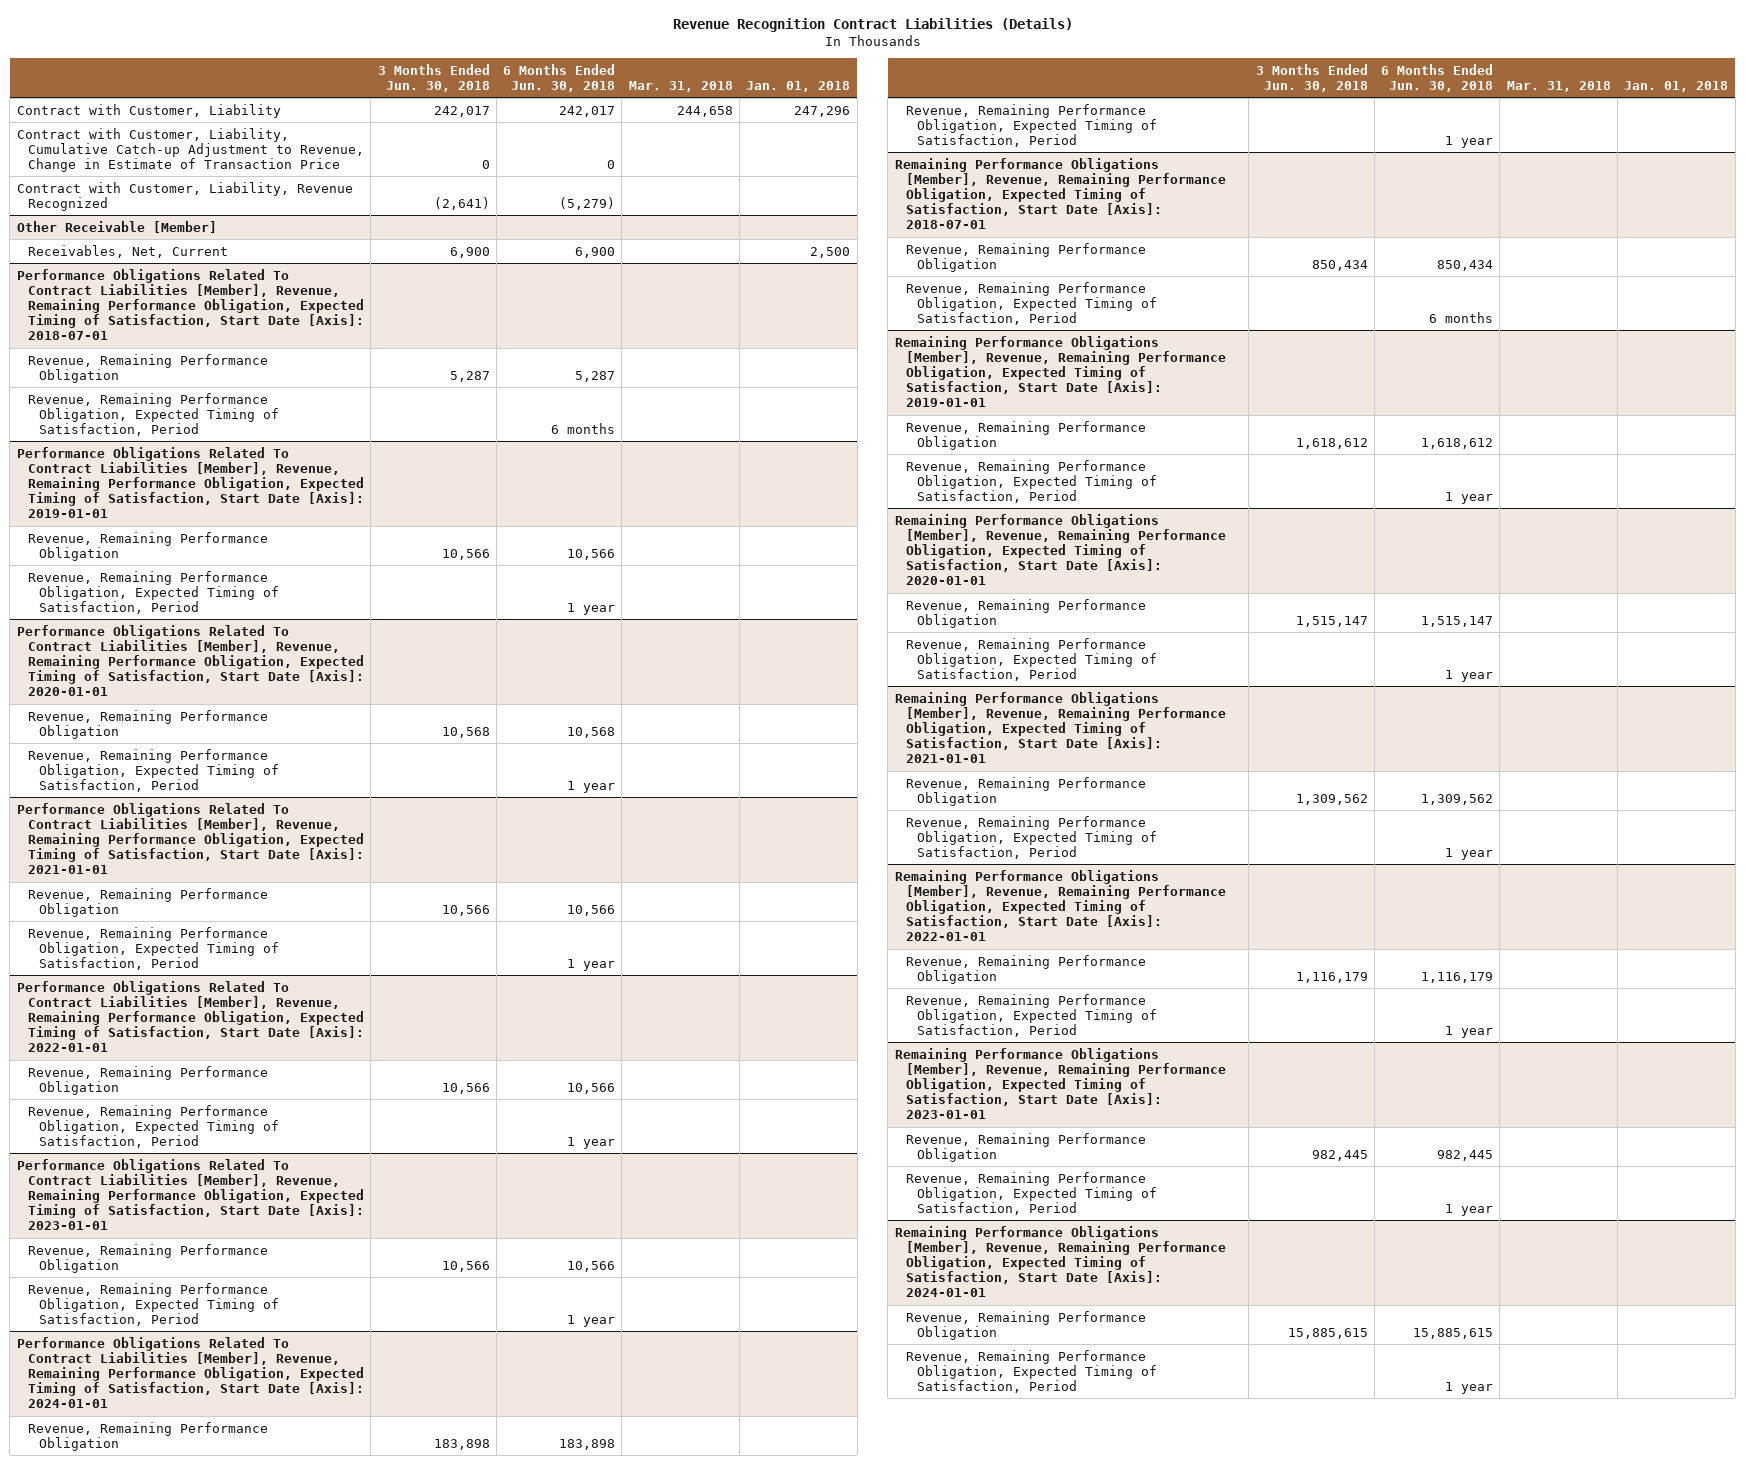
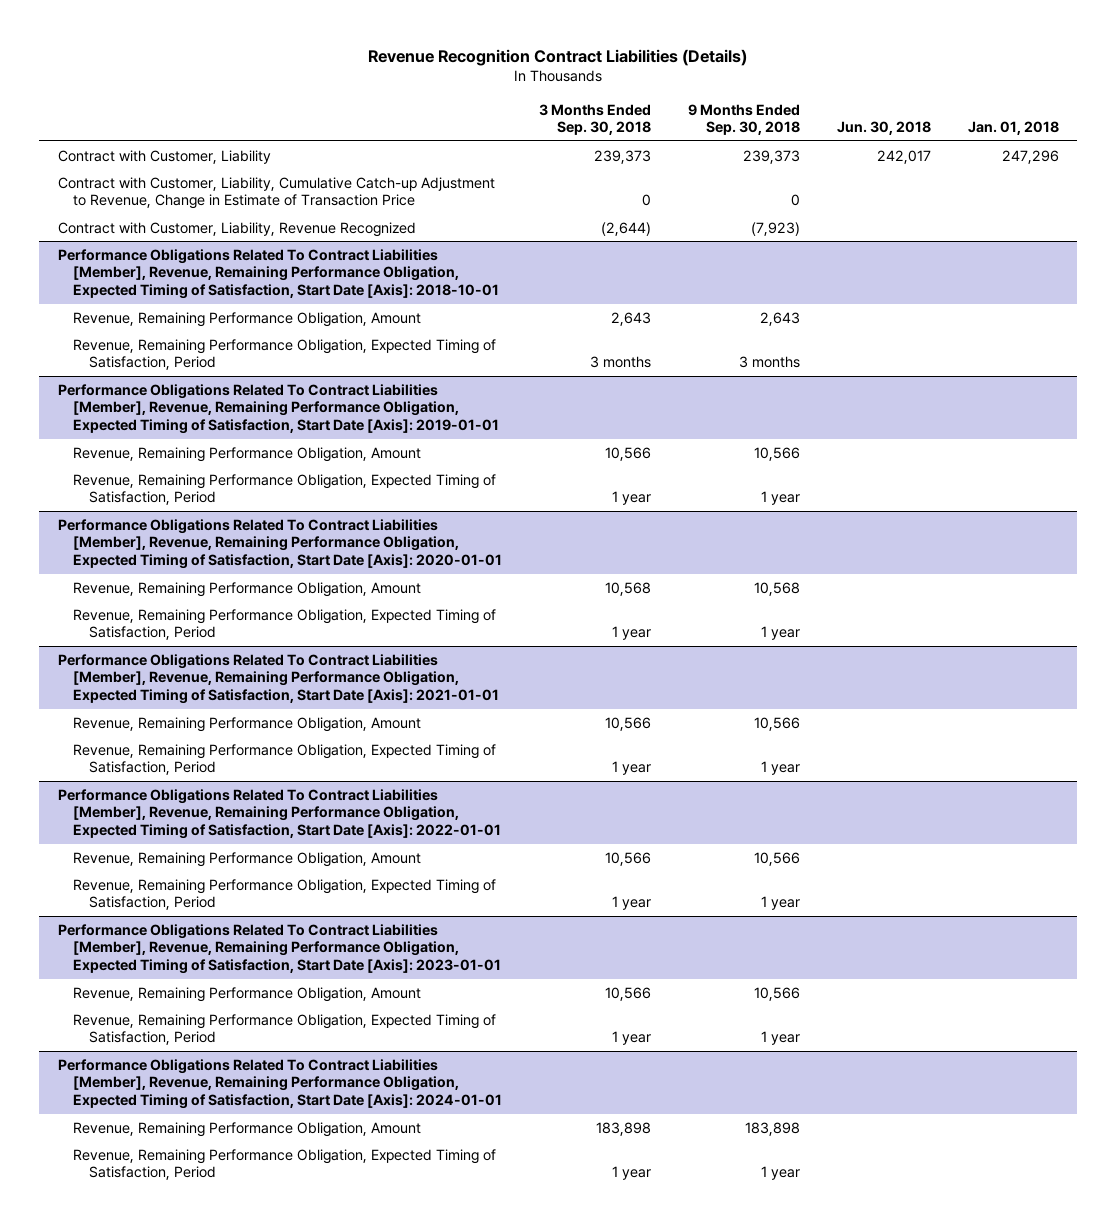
[377,63,490,92] 3 Months Ended Jun. 30, 2018 -> none
[503,63,616,92] 6 Months Ended Jun. 30, 2018 -> none
[628,80,733,92] Mar. 31, 2018 -> none
none -> [539,103,652,136] 3 Months Ended Sep. 30, 2018
none -> [687,103,800,136] 9 Months Ended Sep. 30, 2018
none -> [836,121,931,136] Jun. 30, 2018
[16,220,217,233] Other Receivable [Member] -> none
[28,244,229,258] Receivables, Net, Current -> none
[16,268,365,340] Performance Obligations Related To Contract Liabilities [Member], Revenue, Remaining Performance Obligation, Expected Timing of Satisfaction, Start Date [Axis]: 2018-07-01 -> [57,248,500,300] Performance Obligations Related To Contract Liabilities [Member], Revenue, Remaining Performance Obligation, Expected Timing of Satisfaction, Start Date [Axis]: 2018-10-01
[28,353,269,383] Revenue, Remaining Performance Obligation -> [73,311,422,327] Revenue, Remaining Performance Obligation, Amount
[28,531,269,561] Revenue, Remaining Performance Obligation -> [73,446,422,462] Revenue, Remaining Performance Obligation, Amount
[28,709,269,739] Revenue, Remaining Performance Obligation -> [73,581,422,597] Revenue, Remaining Performance Obligation, Amount
[28,887,269,917] Revenue, Remaining Performance Obligation -> [73,716,422,732] Revenue, Remaining Performance Obligation, Amount
[28,1065,269,1095] Revenue, Remaining Performance Obligation -> [73,851,422,867] Revenue, Remaining Performance Obligation, Amount
[28,1243,269,1273] Revenue, Remaining Performance Obligation -> [73,986,422,1002] Revenue, Remaining Performance Obligation, Amount
[28,1421,269,1451] Revenue, Remaining Performance Obligation -> [73,1121,422,1137] Revenue, Remaining Performance Obligation, Amount
[894,157,1227,229] Remaining Performance Obligations [Member], Revenue, Remaining Performance Obligation, Expected Timing of Satisfaction, Start Date [Axis]: 2018-07-01 -> none
[906,242,1147,272] Revenue, Remaining Performance Obligation -> none
[906,281,1158,325] Revenue, Remaining Performance Obligation, Expected Timing of Satisfaction, Period -> none
[894,335,1227,407] Remaining Performance Obligations [Member], Revenue, Remaining Performance Obligation, Expected Timing of Satisfaction, Start Date [Axis]: 2019-01-01 -> none
[906,420,1147,450] Revenue, Remaining Performance Obligation -> none
[906,459,1158,503] Revenue, Remaining Performance Obligation, Expected Timing of Satisfaction, Period -> none
[894,513,1227,585] Remaining Performance Obligations [Member], Revenue, Remaining Performance Obligation, Expected Timing of Satisfaction, Start Date [Axis]: 2020-01-01 -> none
[906,598,1147,628] Revenue, Remaining Performance Obligation -> none
[906,637,1158,681] Revenue, Remaining Performance Obligation, Expected Timing of Satisfaction, Period -> none
[894,691,1227,763] Remaining Performance Obligations [Member], Revenue, Remaining Performance Obligation, Expected Timing of Satisfaction, Start Date [Axis]: 2021-01-01 -> none
[906,776,1147,806] Revenue, Remaining Performance Obligation -> none
[906,815,1158,859] Revenue, Remaining Performance Obligation, Expected Timing of Satisfaction, Period -> none
[894,869,1227,941] Remaining Performance Obligations [Member], Revenue, Remaining Performance Obligation, Expected Timing of Satisfaction, Start Date [Axis]: 2022-01-01 -> none
[906,954,1147,984] Revenue, Remaining Performance Obligation -> none
[906,993,1158,1037] Revenue, Remaining Performance Obligation, Expected Timing of Satisfaction, Period -> none
[894,1047,1227,1119] Remaining Performance Obligations [Member], Revenue, Remaining Performance Obligation, Expected Timing of Satisfaction, Start Date [Axis]: 2023-01-01 -> none
[906,1132,1147,1162] Revenue, Remaining Performance Obligation -> none
[906,1171,1158,1215] Revenue, Remaining Performance Obligation, Expected Timing of Satisfaction, Period -> none
[894,1225,1227,1297] Remaining Performance Obligations [Member], Revenue, Remaining Performance Obligation, Expected Timing of Satisfaction, Start Date [Axis]: 2024-01-01 -> none
[906,1310,1147,1340] Revenue, Remaining Performance Obligation -> none
[906,1349,1158,1393] Revenue, Remaining Performance Obligation, Expected Timing of Satisfaction, Period -> none

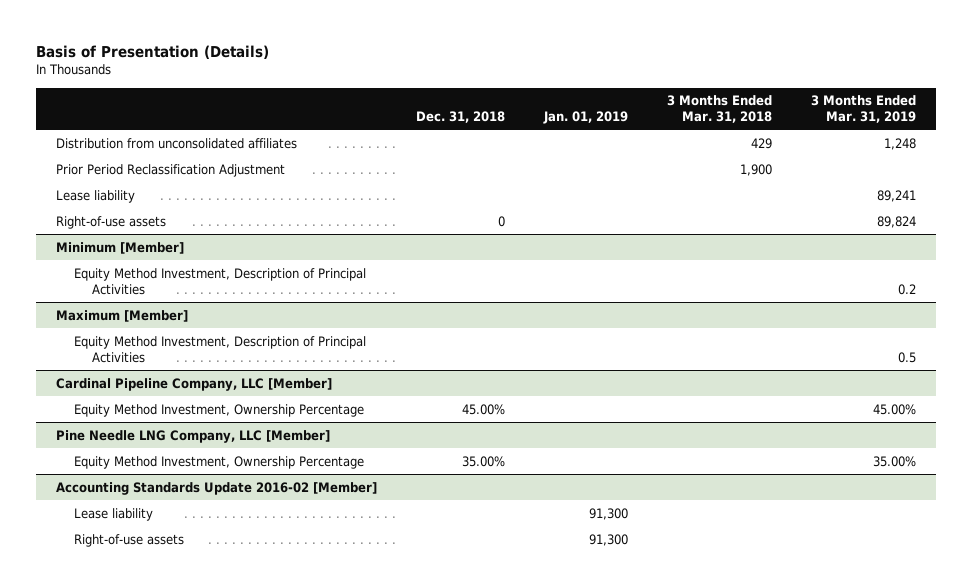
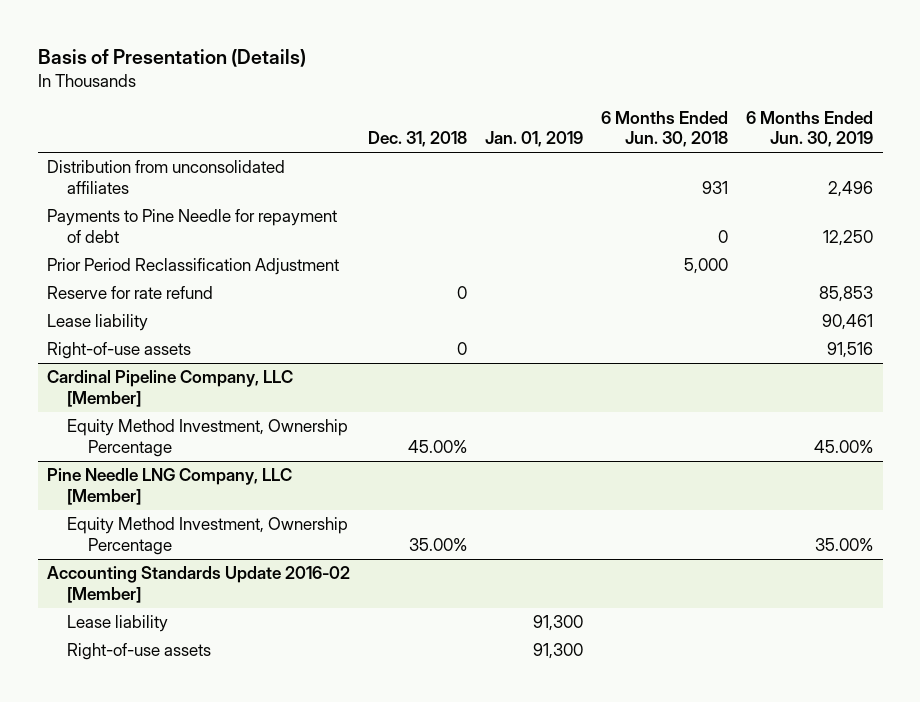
[667,95,773,124] 3 Months Ended Mar. 31, 2018 -> none
[811,95,917,124] 3 Months Ended Mar. 31, 2019 -> none
none -> [601,110,729,148] 6 Months Ended Jun. 30, 2018
none -> [746,110,874,148] 6 Months Ended Jun. 30, 2019
none -> [46,209,337,243] Payments to Pine Needle for repayment of debt
none -> [46,286,213,300] Reserve for rate refund
[55,241,184,254] Minimum [Member] -> none
[73,267,366,295] Equity Method Investment, Description of Principal Activities -> none
[55,309,188,322] Maximum [Member] -> none
[73,335,366,363] Equity Method Investment, Description of Principal Activities -> none

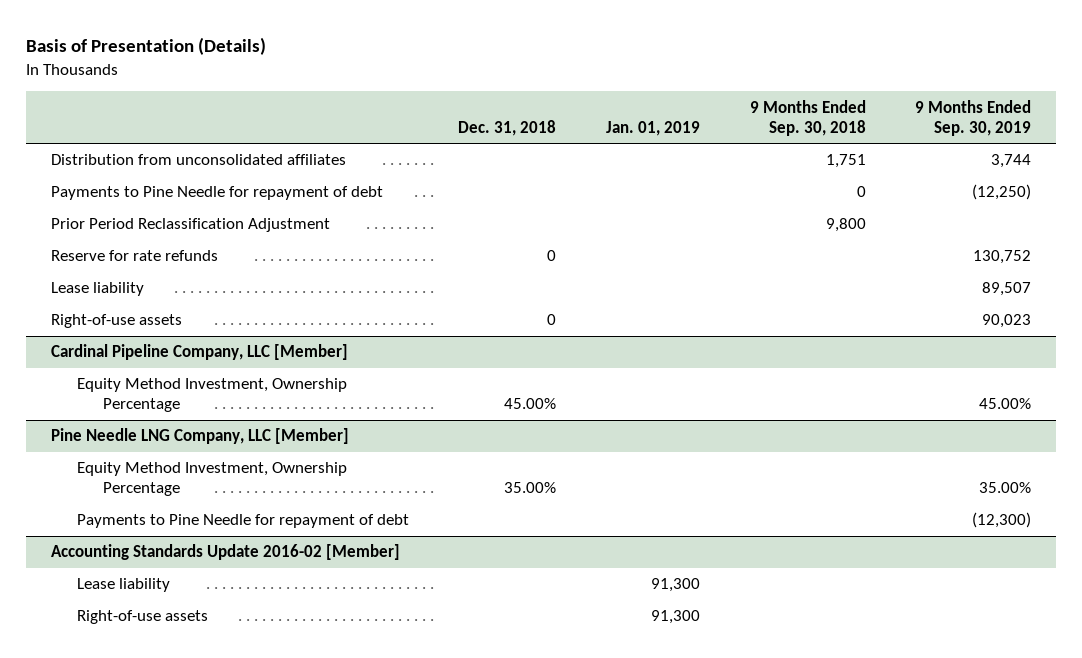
[601,110,729,148] 6 Months Ended Jun. 30, 2018 -> none
[746,110,874,148] 6 Months Ended Jun. 30, 2019 -> none
none -> [749,99,866,136] 9 Months Ended Sep. 30, 2018
none -> [915,99,1032,136] 9 Months Ended Sep. 30, 2019
[46,286,213,300] Reserve for rate refund -> [50,250,218,262] Reserve for rate refunds
none -> [76,514,409,529] Payments to Pine Needle for repayment of debt

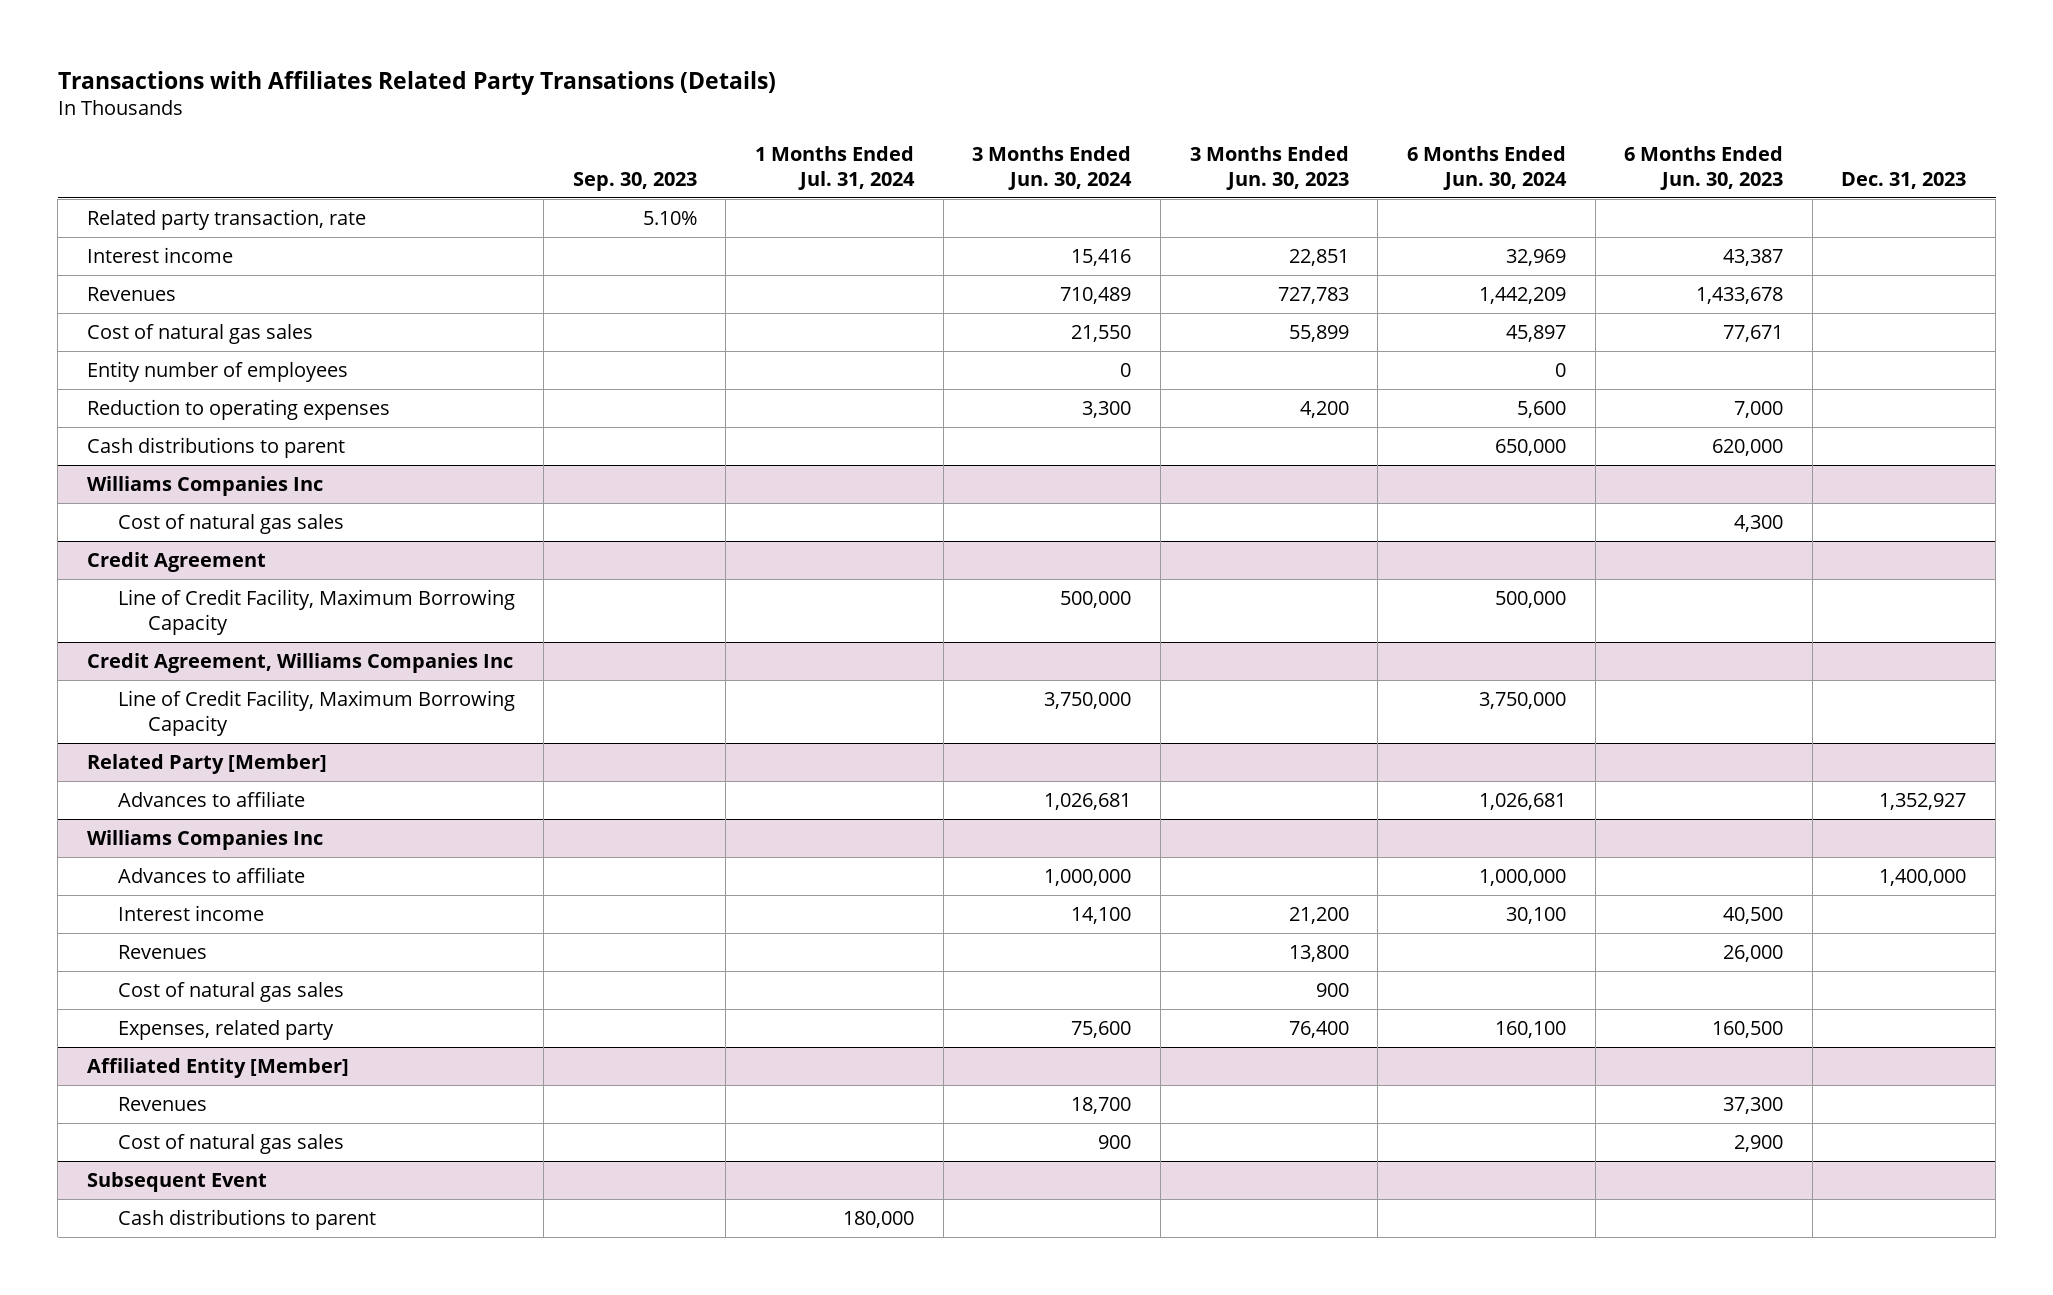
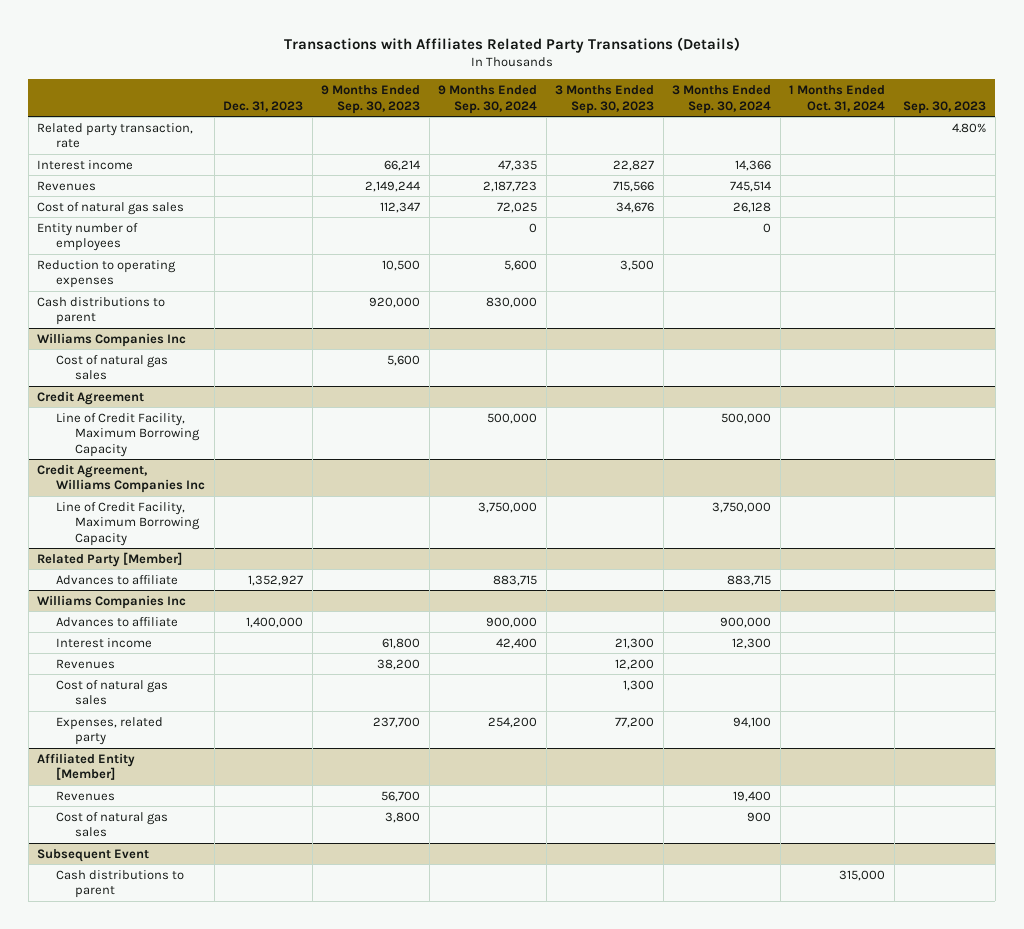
[755,145,916,190] 1 Months Ended Jul. 31, 2024 -> none
[972,145,1133,190] 3 Months Ended Jun. 30, 2024 -> none
[1189,145,1349,190] 3 Months Ended Jun. 30, 2023 -> none
[1406,145,1567,190] 6 Months Ended Jun. 30, 2024 -> none
[1624,145,1784,190] 6 Months Ended Jun. 30, 2023 -> none
none -> [321,85,421,114] 9 Months Ended Sep. 30, 2023
none -> [438,85,538,114] 9 Months Ended Sep. 30, 2024
none -> [555,85,655,114] 3 Months Ended Sep. 30, 2023
none -> [672,85,772,114] 3 Months Ended Sep. 30, 2024
none -> [789,85,886,112] 1 Months Ended Oct. 31, 2024
[642,210,697,225] 5.10% -> [952,122,987,133] 4.80%

